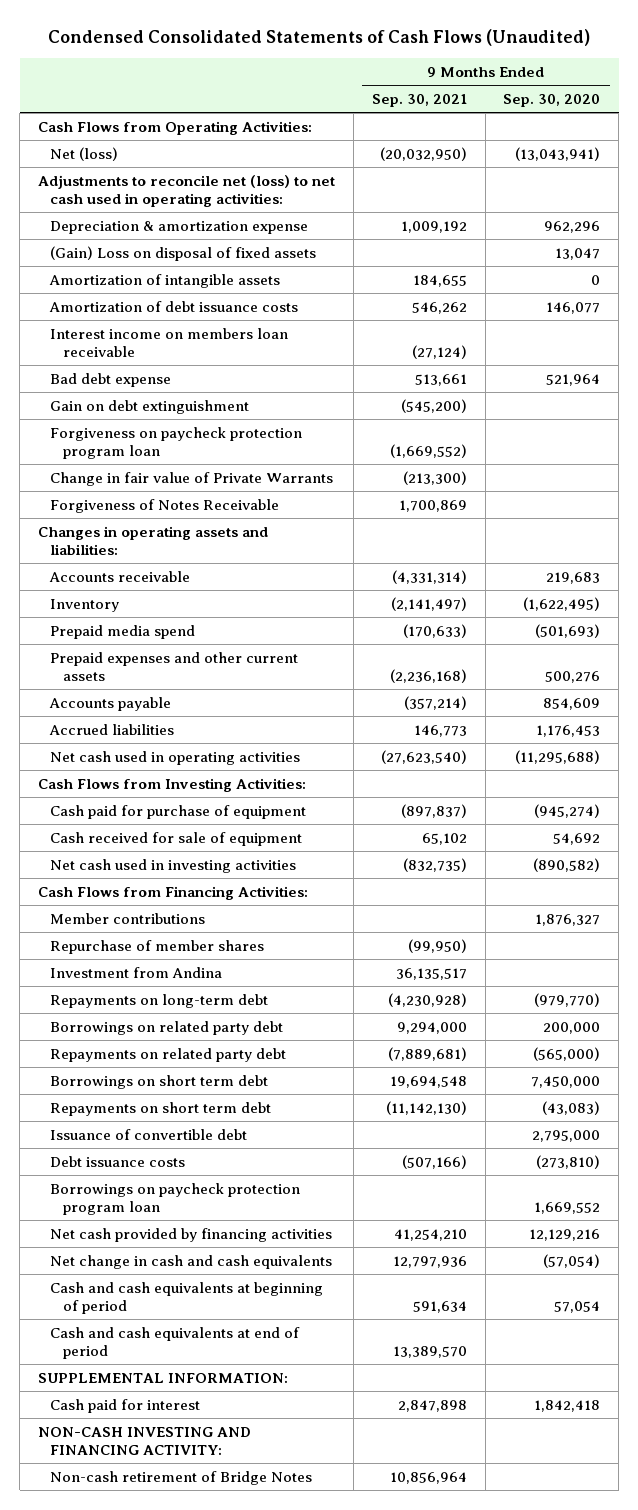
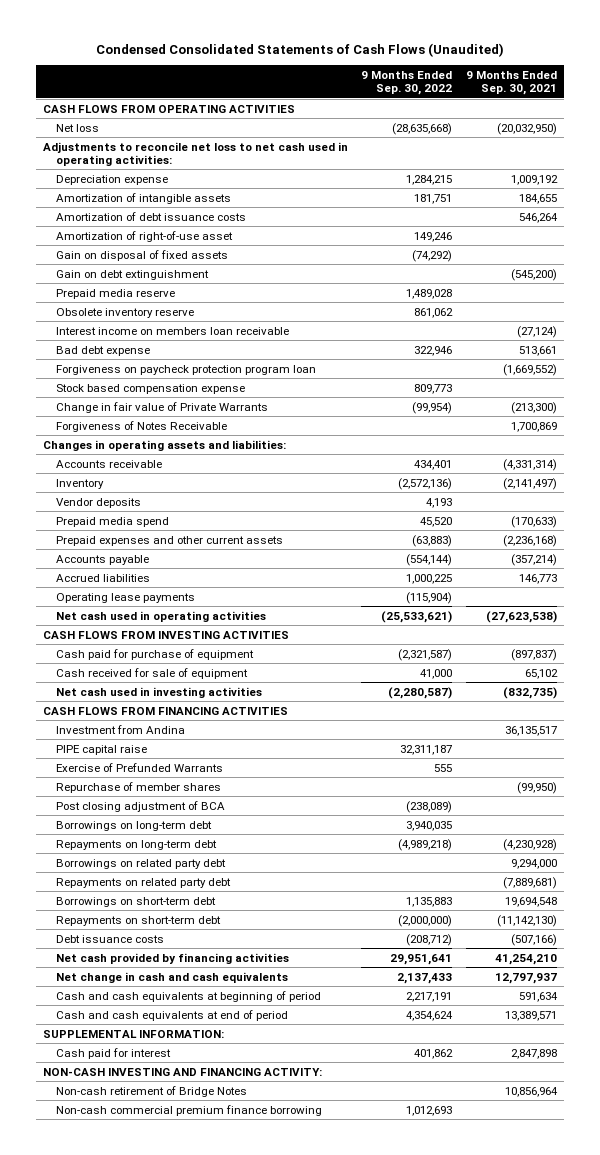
[503,94,601,108] Sep. 30, 2020 -> none
none -> [361,70,453,96] 9 Months Ended Sep. 30, 2022
[50,245,317,261] (Gain) Loss on disposal of fixed assets -> none
[37,120,312,135] Cash Flows from Operating Activities: -> [42,104,295,113] CASH FLOWS FROM OPERATING ACTIVITIES
[50,146,119,161] Net (loss) -> [56,123,100,132] Net loss
[37,174,335,207] Adjustments to reconcile net (loss) to net cash used in operating activities: -> [42,141,348,166] Adjustments to reconcile net loss to net cash used in operating activities:
[50,220,309,234] Depreciation & amortization expense -> [56,174,169,185] Depreciation expense
[411,301,467,314] 546,262 -> [518,212,558,223] 546,264
none -> [56,230,234,242] Amortization of right-of-use asset
none -> [56,249,229,261] Gain on disposal of fixed assets
[50,399,250,414] Gain on debt extinguishment -> [56,269,210,280] Gain on debt extinguishment
none -> [56,288,176,299] Prepaid media reserve
none -> [56,307,195,318] Obsolete inventory reserve
none -> [56,383,246,394] Stock based compensation expense
none -> [56,497,142,508] Vendor deposits
none -> [56,592,196,603] Operating lease payments
[380,749,467,764] (27,623,540) -> [485,610,557,623] (27,623,538)
[37,777,306,792] Cash Flows from Investing Activities: -> [42,630,289,639] CASH FLOWS FROM INVESTING ACTIVITIES
[50,912,206,924] Member contributions -> none
[37,885,308,900] Cash Flows from Financing Activities: -> [42,706,288,715] CASH FLOWS FROM FINANCING ACTIVITIES
none -> [56,744,148,755] PIPE capital raise
none -> [56,762,224,772] Exercise of Prefunded Warrants
[50,939,265,954] Repurchase of member shares -> [56,781,222,793] Repurchase of member shares
none -> [56,800,226,812] Post closing adjustment of BCA
none -> [56,820,213,831] Borrowings on long-term debt
[50,1128,248,1140] Issuance of convertible debt -> none
[50,1074,269,1089] Borrowings on short term debt -> [56,896,217,907] Borrowings on short-term debt
[50,1101,272,1116] Repayments on short term debt -> [56,915,222,926] Repayments on short-term debt
[50,1182,301,1215] Borrowings on paycheck protection program loan -> none
[392,1255,467,1268] 12,797,936 -> [494,972,557,984] 12,797,937
[392,1345,467,1358] 13,389,570 -> [504,1010,557,1021] 13,389,571
none -> [56,1104,323,1116] Non-cash commercial premium finance borrowing

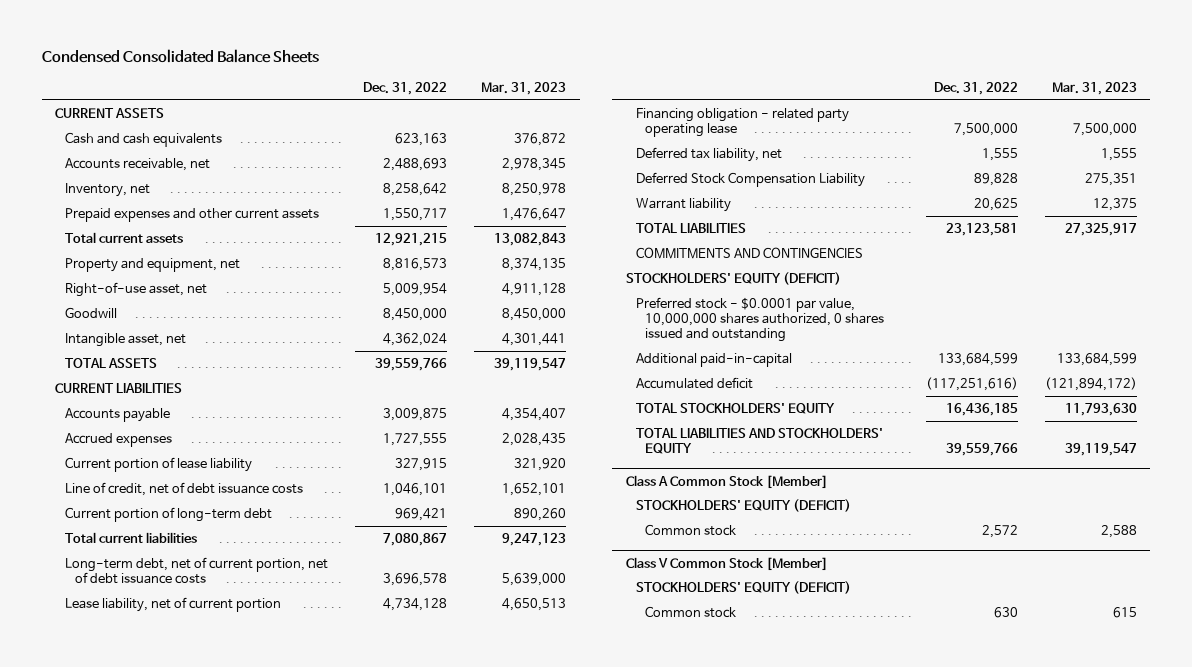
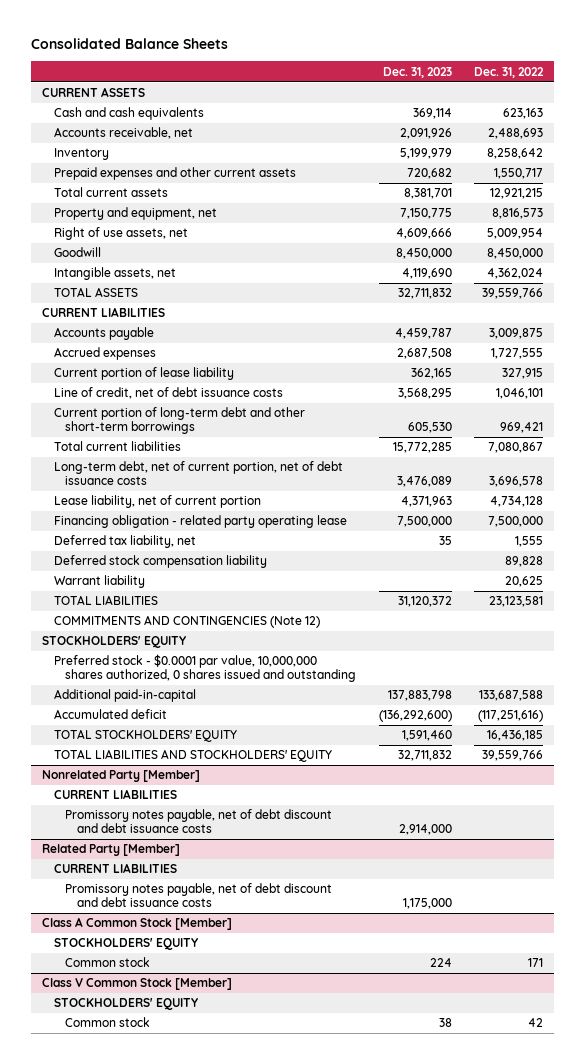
[41,49,319,64] Condensed Consolidated Balance Sheets -> [30,38,228,50] Consolidated Balance Sheets
[481,82,567,96] Mar. 31, 2023 -> none
none -> [382,66,452,78] Dec. 31, 2023
[65,183,151,198] Inventory, net -> [53,148,109,161] Inventory
[65,282,208,298] Right-of-use asset, net -> [53,227,188,241] Right of use assets, net
[65,333,187,348] Intangible asset, net -> [53,267,176,281] Intangible assets, net
[65,507,273,523] Current portion of long-term debt -> [53,407,305,435] Current portion of long-term debt and other short-term borrowings
[635,172,865,188] Deferred Stock Compensation Liability -> [53,555,267,569] Deferred stock compensation liability
[635,247,863,260] COMMITMENTS AND CONTINGENCIES -> [53,615,320,629] COMMITMENTS AND CONTINGENCIES (Note 12)
[625,272,841,286] STOCKHOLDERS' EQUITY (DEFICIT) -> [41,636,186,649] STOCKHOLDERS' EQUITY
[937,353,1018,367] 133,684,599 -> [479,690,544,702] 133,687,588
none -> [41,770,200,783] Nonrelated Party [Member]
none -> [53,789,177,800] CURRENT LIABILITIES
none -> [65,809,333,834] Promissory notes payable, net of debt discount and debt issuance costs
none -> [41,844,180,857] Related Party [Member]
none -> [53,863,177,874] CURRENT LIABILITIES
none -> [65,883,333,908] Promissory notes payable, net of debt discount and debt issuance costs
[635,499,851,513] STOCKHOLDERS' EQUITY (DEFICIT) -> [53,938,198,951] STOCKHOLDERS' EQUITY
[981,525,1018,539] 2,572 -> [528,958,544,968] 171
[635,581,851,595] STOCKHOLDERS' EQUITY (DEFICIT) -> [53,998,198,1011] STOCKHOLDERS' EQUITY
[993,607,1018,619] 630 -> [528,1018,544,1028] 42

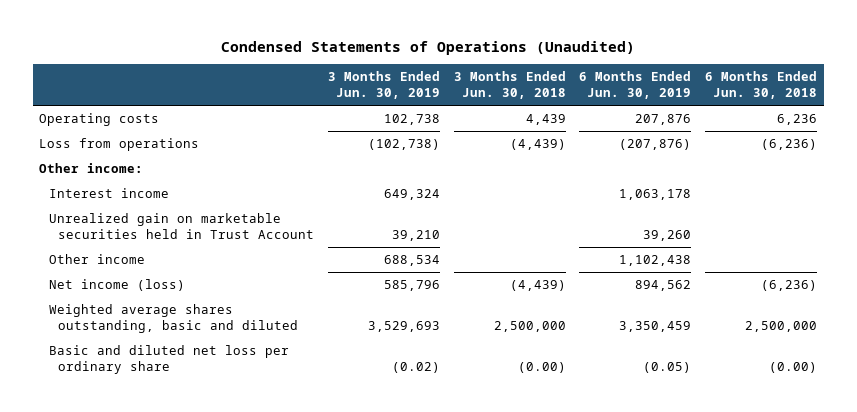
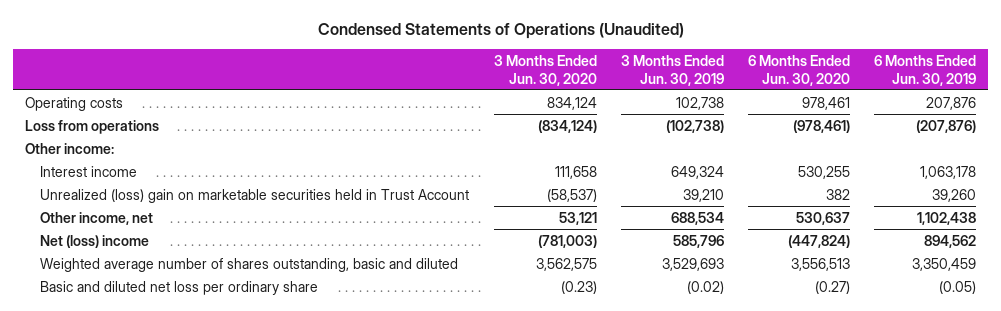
[453,71,566,100] 3 Months Ended Jun. 30, 2018 -> none
[705,71,818,100] 6 Months Ended Jun. 30, 2018 -> none
none -> [493,54,597,86] 3 Months Ended Jun. 30, 2020
none -> [747,54,850,86] 6 Months Ended Jun. 30, 2020
[48,212,315,239] Unrealized gain on marketable securities held in Trust Account -> [40,188,470,203] Unrealized (loss) gain on marketable securities held in Trust Account
[48,253,145,264] Other income -> [40,211,154,225] Other income, net
[48,278,185,291] Net income (loss) -> [40,234,150,248] Net (loss) income
[48,303,299,333] Weighted average shares outstanding, basic and diluted -> [40,257,459,272] Weighted average number of shares outstanding, basic and diluted

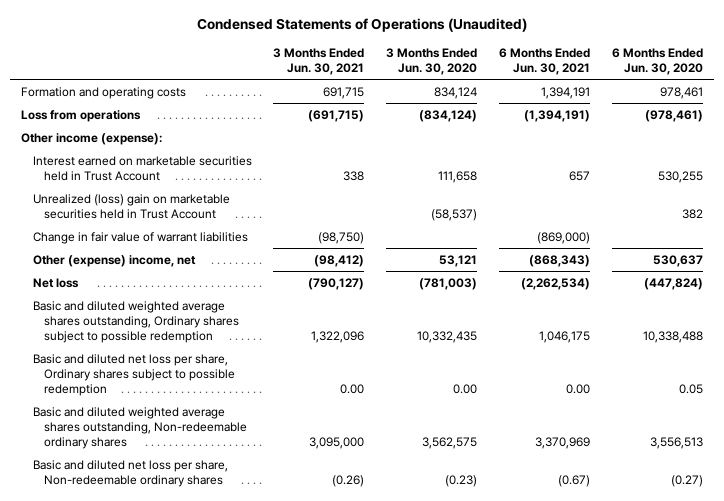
[620,54,724,86] 3 Months Ended Jun. 30, 2019 -> none
[873,54,976,86] 6 Months Ended Jun. 30, 2019 -> none
none -> [273,47,365,76] 3 Months Ended Jun. 30, 2021
none -> [499,47,591,76] 6 Months Ended Jun. 30, 2021
[25,96,124,111] Operating costs -> [21,86,187,99] Formation and operating costs
[25,142,115,154] Other income: -> [21,132,163,145] Other income (expense):
[40,165,138,177] Interest income -> [32,155,252,182] Interest earned on marketable securities held in Trust Account
none -> [32,231,248,244] Change in fair value of warrant liabilities
[40,211,154,225] Other income, net -> [32,254,196,267] Other (expense) income, net
[40,234,150,248] Net (loss) income -> [32,277,79,288] Net loss
none -> [32,300,239,344] Basic and diluted weighted average shares outstanding, Ordinary shares subject to possible redemption
none -> [32,353,235,397] Basic and diluted net loss per share, Ordinary shares subject to possible redemption
[40,257,459,272] Weighted average number of shares outstanding, basic and diluted -> [32,406,247,450] Basic and diluted weighted average shares outstanding, Non-redeemable ordinary shares
[40,280,319,295] Basic and diluted net loss per ordinary share -> [32,459,228,488] Basic and diluted net loss per share, Non-redeemable ordinary shares

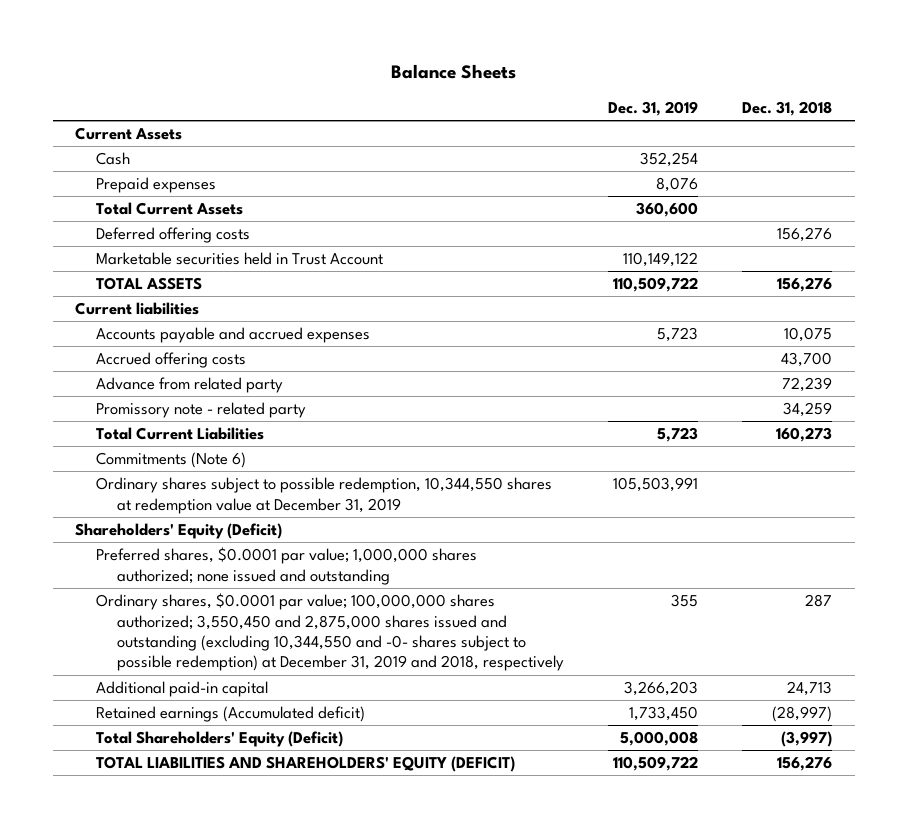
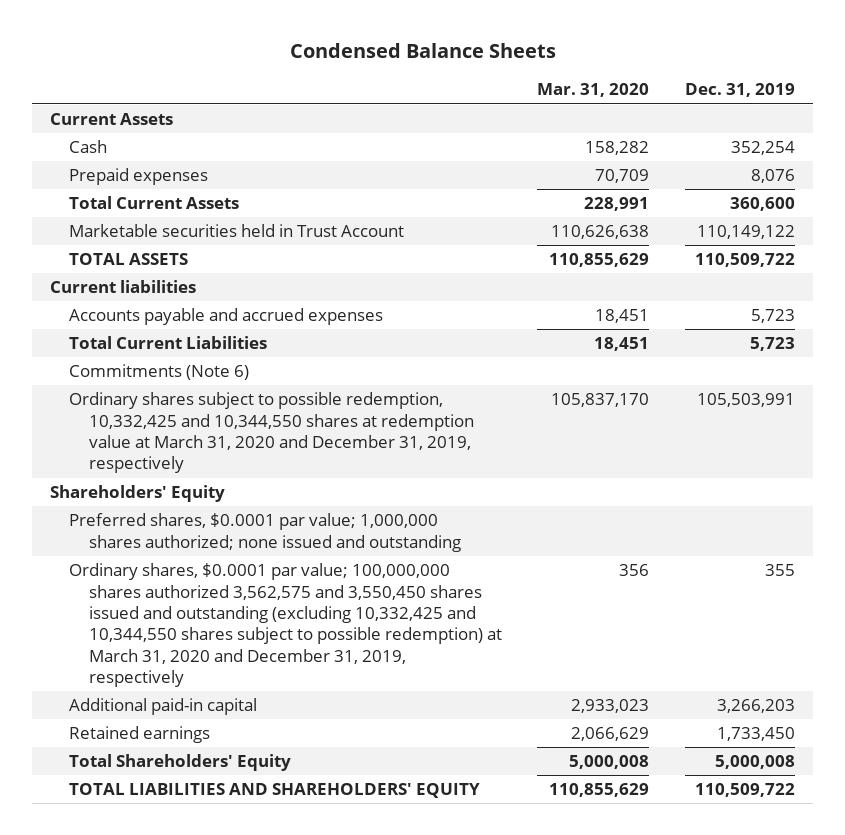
[390,64,516,80] Balance Sheets -> [289,43,556,59] Condensed Balance Sheets
[742,101,833,117] Dec. 31, 2018 -> none
none -> [537,83,650,98] Mar. 31, 2020
[95,227,250,244] Deferred offering costs -> none
[95,352,246,369] Accrued offering costs -> none
[95,377,283,394] Advance from related party -> none
[95,402,306,419] Promissory note - related party -> none
[95,477,552,514] Ordinary shares subject to possible redemption, 10,344,550 shares at redemption value at December 31, 2019 -> [69,392,474,474] Ordinary shares subject to possible redemption, 10,332,425 and 10,344,550 shares at redemption value at March 31, 2020 and December 31, 2019, respectively
[74,523,282,540] Shareholders' Equity (Deficit) -> [50,485,226,503] Shareholders' Equity
[95,593,564,672] Ordinary shares, $0.0001 par value; 100,000,000 shares authorized; 3,550,450 and 2,875,000 shares issued and outstanding (excluding 10,344,550 and -0- shares subject to possible redemption) at December 31, 2019 and 2018, respectively -> [69,563,502,687] Ordinary shares, $0.0001 par value; 100,000,000 shares authorized 3,562,575 and 3,550,450 shares issued and outstanding (excluding 10,332,425 and 10,344,550 shares subject to possible redemption) at March 31, 2020 and December 31, 2019, respectively
[95,706,365,723] Retained earnings (Accumulated deficit) -> [69,726,211,744] Retained earnings
[95,731,343,748] Total Shareholders' Equity (Deficit) -> [69,754,292,772] Total Shareholders' Equity
[95,756,515,773] TOTAL LIABILITIES AND SHAREHOLDERS' EQUITY (DEFICIT) -> [69,783,481,799] TOTAL LIABILITIES AND SHAREHOLDERS' EQUITY

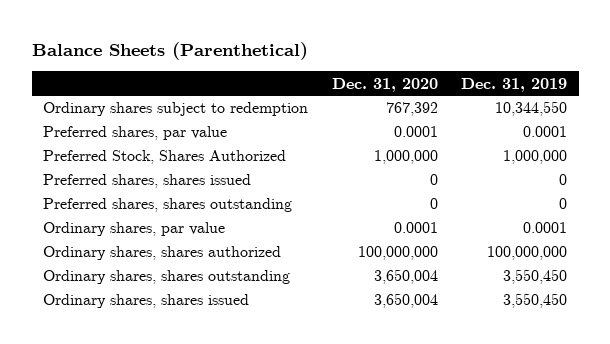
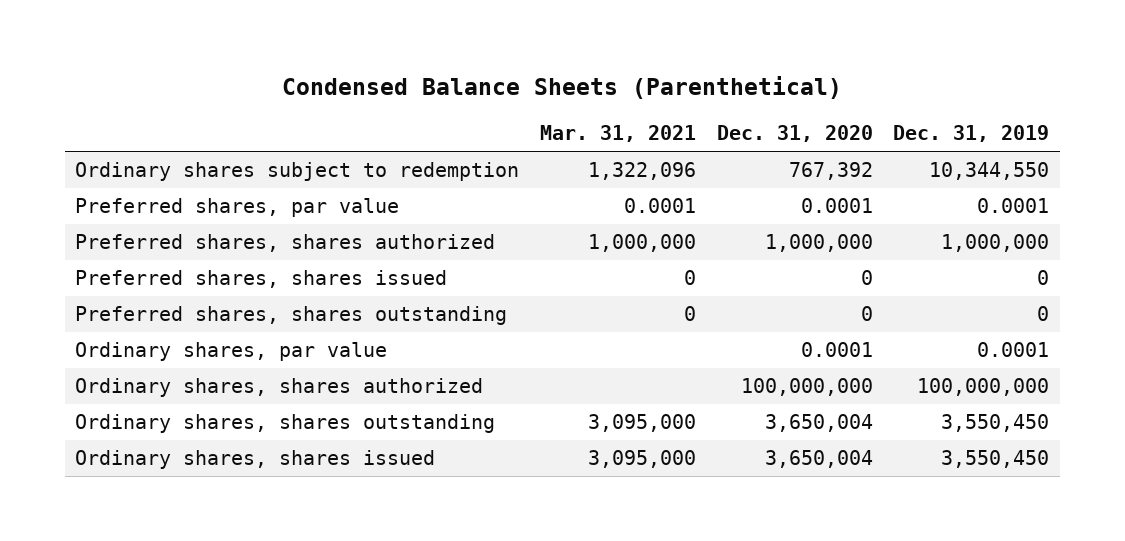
[31,41,308,60] Balance Sheets (Parenthetical) -> [282,76,843,100] Condensed Balance Sheets (Parenthetical)
none -> [539,125,696,143] Mar. 31, 2021
[43,150,287,165] Preferred Stock, Shares Authorized -> [75,234,496,253] Preferred shares, shares authorized

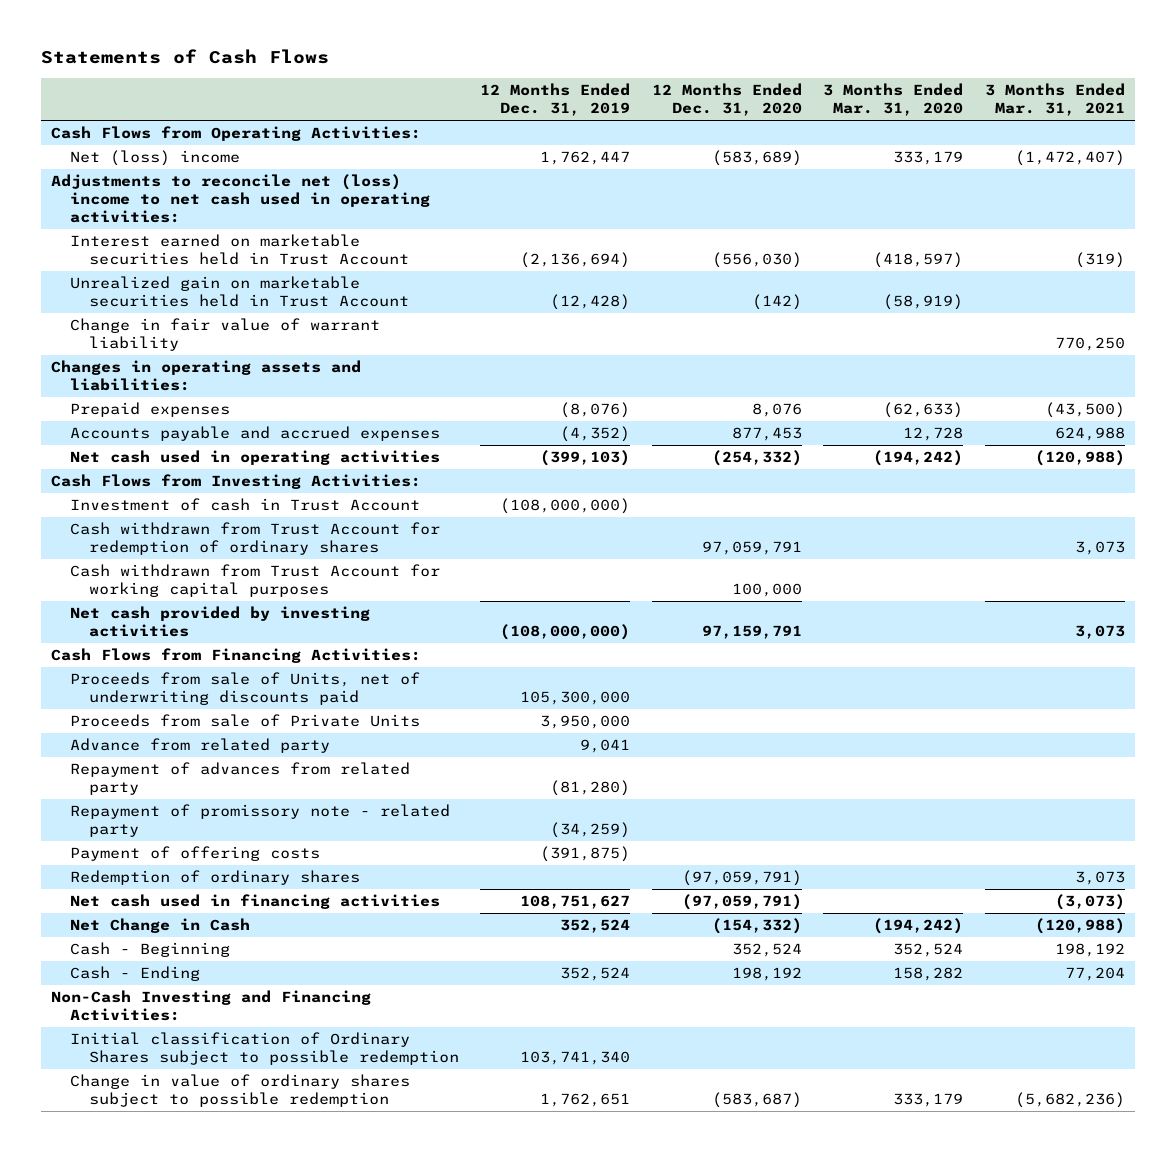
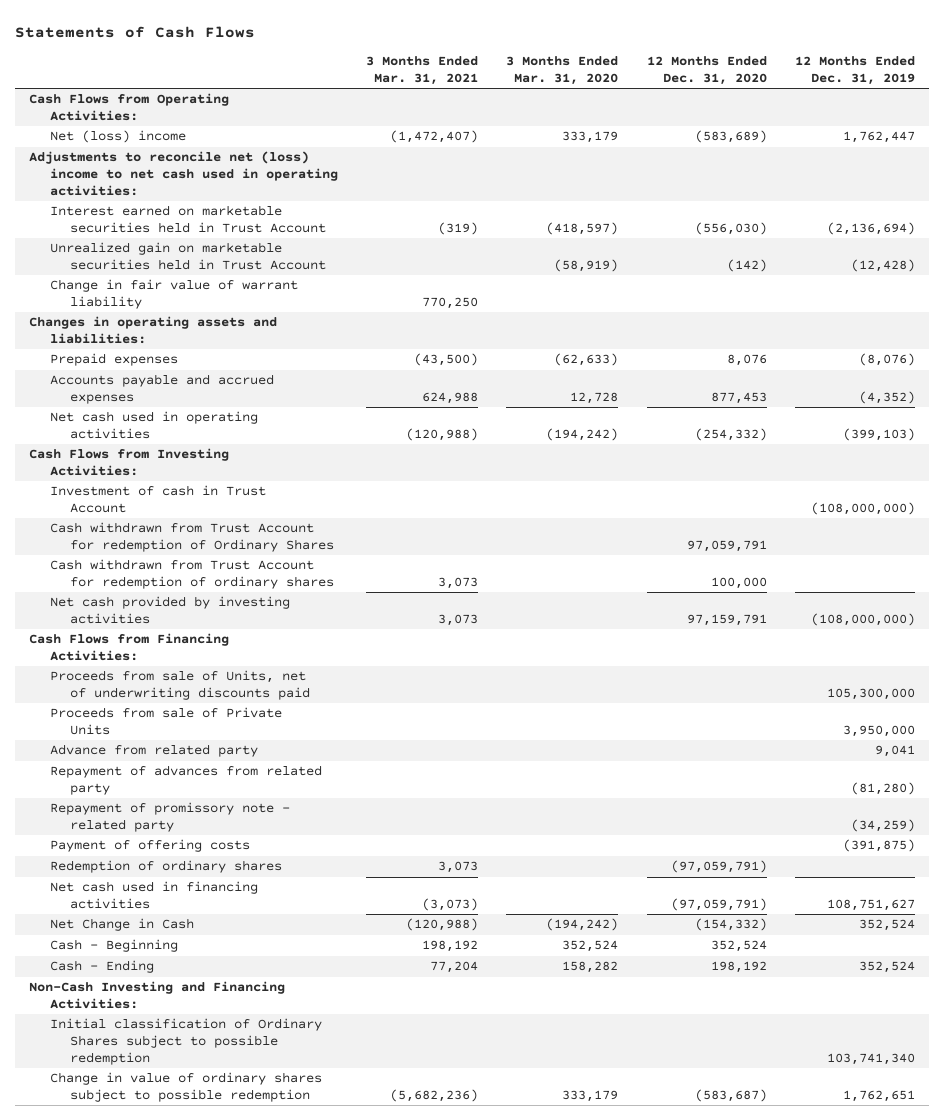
[69,564,440,598] Cash withdrawn from Trust Account for working capital purposes -> none
none -> [49,522,335,552] Cash withdrawn from Trust Account for redemption of Ordinary Shares
[701,541,802,556] 97,059,791 -> [710,576,767,589] 100,000

